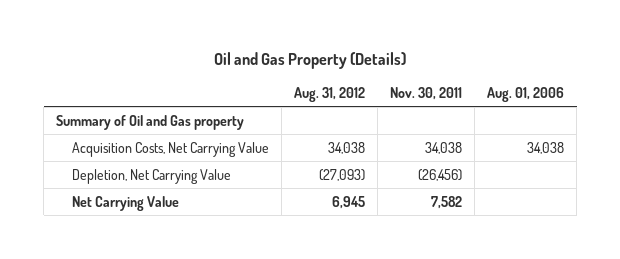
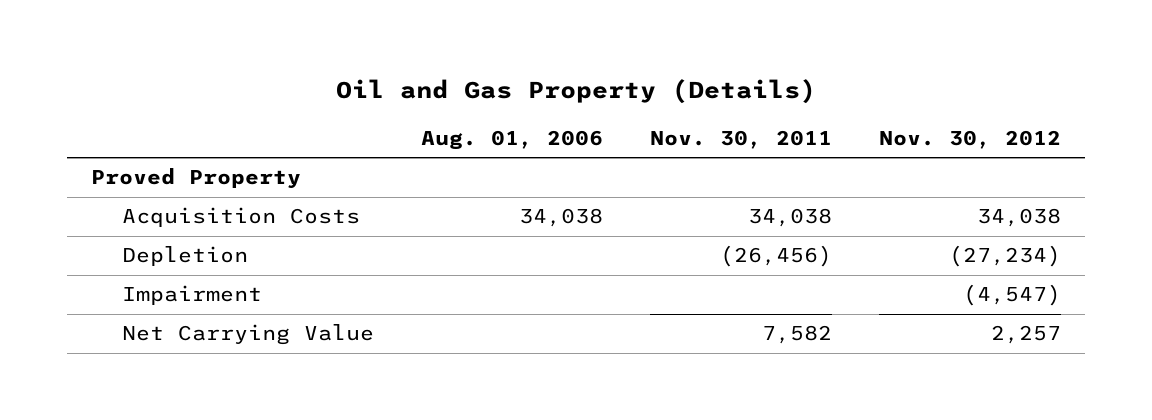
[293,86,365,102] Aug. 31, 2012 -> none
none -> [879,129,1062,149] Nov. 30, 2012
[56,114,245,130] Summary of Oil and Gas property -> none
none -> [90,168,301,190] Proved Property
[71,141,269,157] Acquisition Costs, Net Carrying Value -> [122,207,361,228] Acquisition Costs
[71,168,231,184] Depletion, Net Carrying Value -> [122,246,249,267] Depletion
none -> [122,285,263,306] Impairment

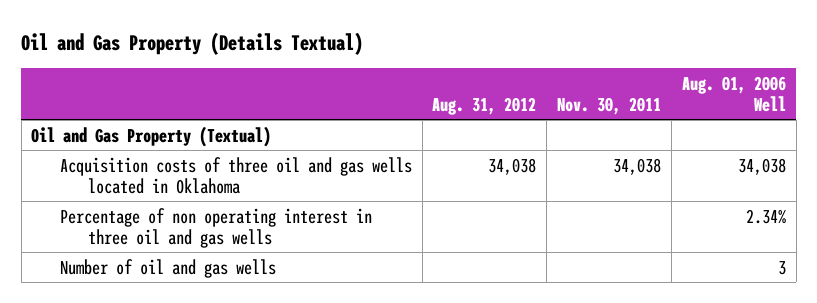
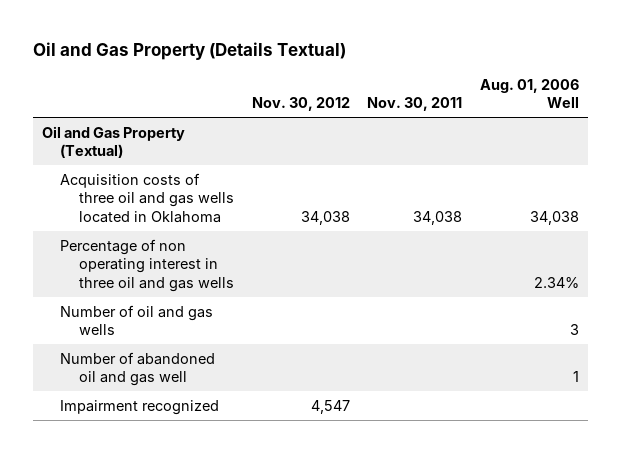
[432,96,537,115] Aug. 31, 2012 -> none
none -> [251,97,350,112] Nov. 30, 2012
none -> [60,351,216,387] Number of abandoned oil and gas well
none -> [60,399,220,415] Impairment recognized

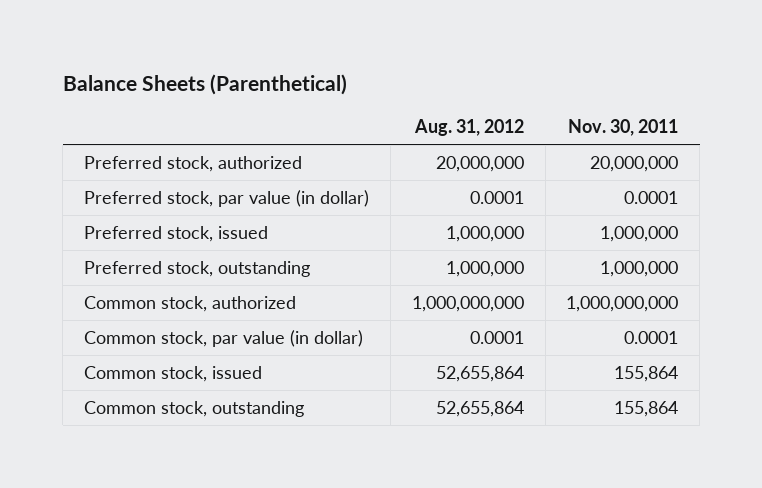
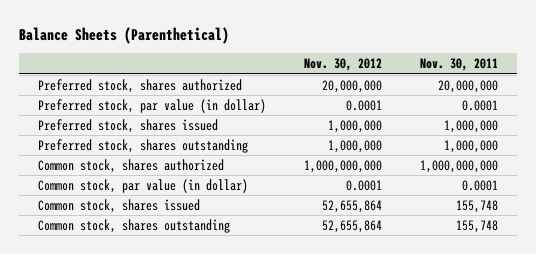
[413,119,524,137] Aug. 31, 2012 -> none
none -> [304,58,383,72] Nov. 30, 2012
[83,156,302,173] Preferred stock, authorized -> [37,78,242,93] Preferred stock, shares authorized
[83,226,268,243] Preferred stock, issued -> [37,118,218,133] Preferred stock, shares issued
[83,261,310,278] Preferred stock, outstanding -> [37,138,248,153] Preferred stock, shares outstanding
[83,296,296,313] Common stock, authorized -> [37,158,224,173] Common stock, shares authorized
[83,366,262,383] Common stock, issued -> [37,198,200,213] Common stock, shares issued
[614,366,679,383] 155,864 -> [456,199,499,213] 155,748
[83,401,304,418] Common stock, outstanding -> [37,218,230,233] Common stock, shares outstanding
[614,401,679,418] 155,864 -> [456,219,499,233] 155,748

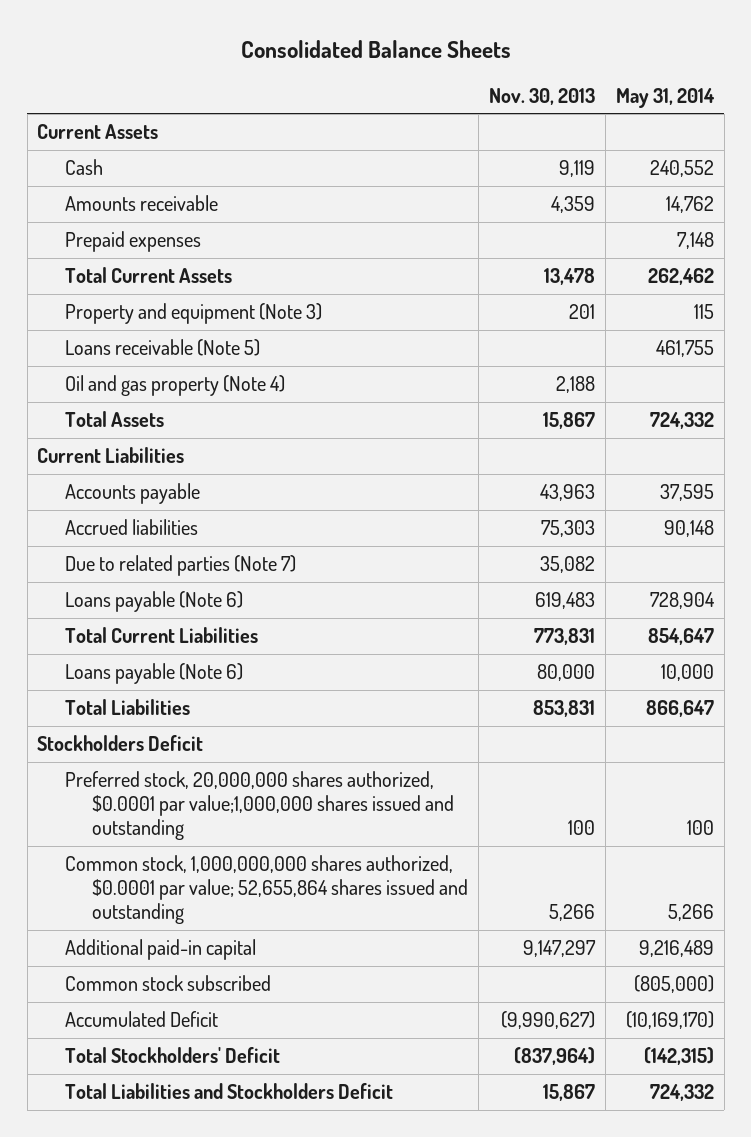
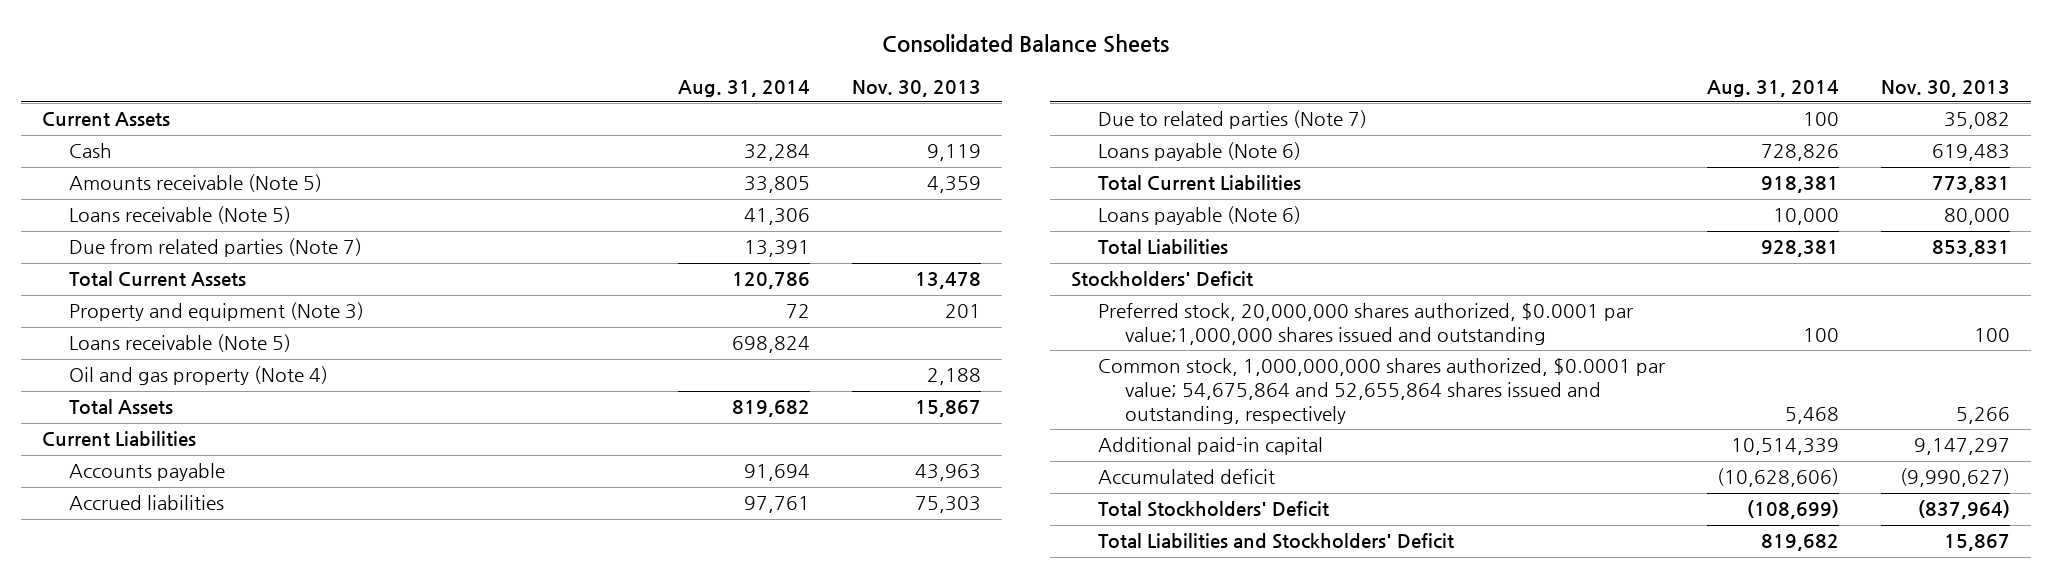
[615,87,715,108] May 31, 2014 -> none
none -> [678,79,811,97] Aug. 31, 2014
[64,231,201,253] Prepaid expenses -> none
[64,195,218,212] Amounts receivable -> [69,174,323,193] Amounts receivable (Note 5)
none -> [69,206,292,225] Loans receivable (Note 5)
none -> [69,238,363,258] Due from related parties (Note 7)
[37,735,204,752] Stockholders Deficit -> [1071,271,1254,288] Stockholders' Deficit
[64,855,468,924] Common stock, 1,000,000,000 shares authorized, $0.0001 par value; 52,655,864 shares issued and outstanding -> [1098,358,1666,424] Common stock, 1,000,000,000 shares authorized, $0.0001 par value; 54,675,864 and 52,655,864 shares issued and outstanding, respectively
[64,975,271,992] Common stock subscribed -> none
[64,1011,218,1028] Accumulated Deficit -> [1098,469,1276,485] Accumulated deficit
[64,1083,393,1100] Total Liabilities and Stockholders Deficit -> [1098,533,1455,550] Total Liabilities and Stockholders' Deficit

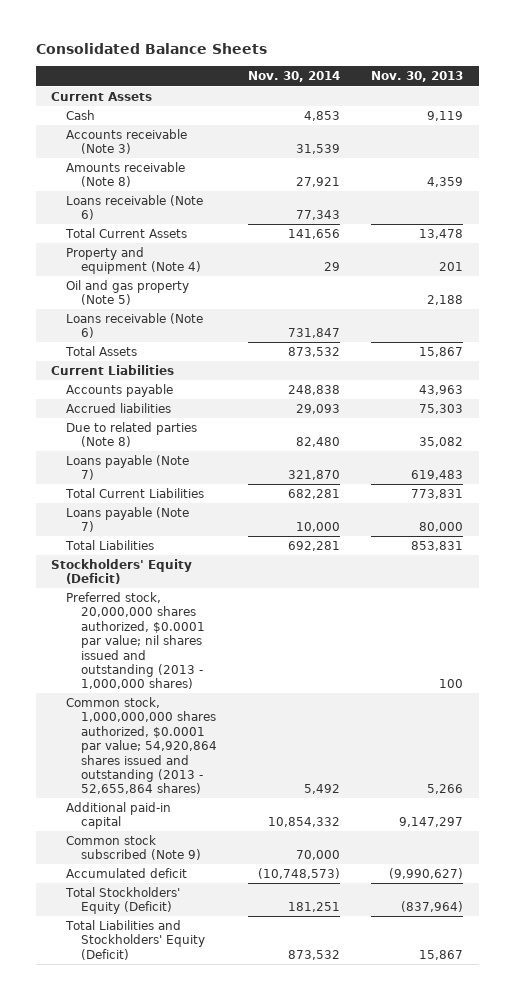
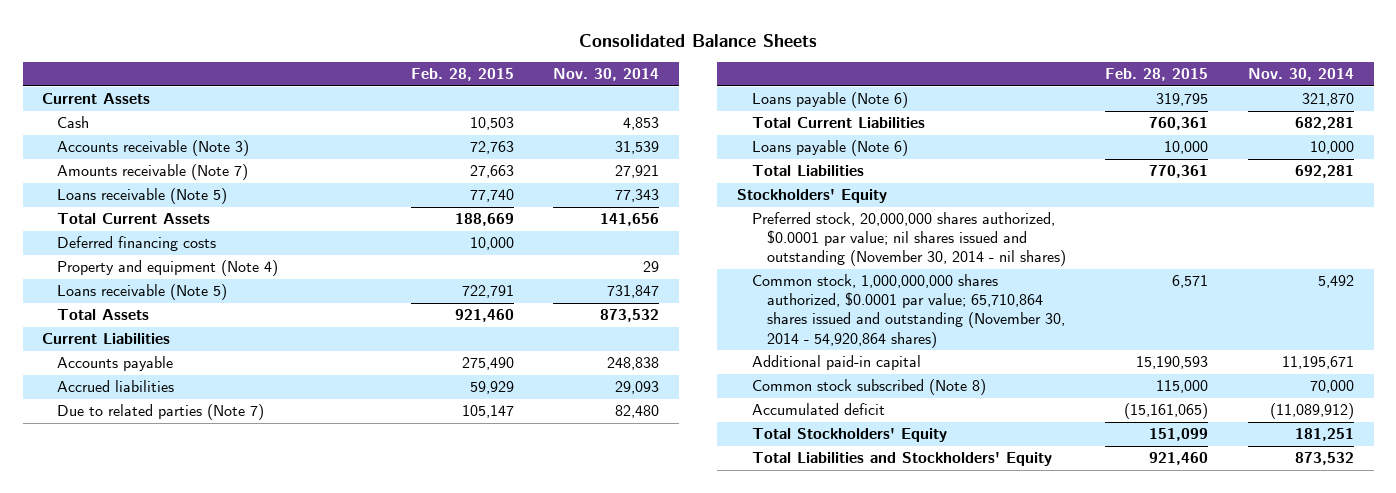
[371,71,464,83] Nov. 30, 2013 -> none
none -> [410,68,514,82] Feb. 28, 2015
[66,161,186,188] Amounts receivable (Note 8) -> [57,164,249,181] Amounts receivable (Note 7)
[66,194,204,221] Loans receivable (Note 6) -> [57,188,228,205] Loans receivable (Note 5)
none -> [57,236,217,252] Deferred financing costs
[66,279,190,306] Oil and gas property (Note 5) -> none
[66,312,204,339] Loans receivable (Note 6) -> [57,284,228,301] Loans receivable (Note 5)
[66,421,198,448] Due to related parties (Note 8) -> [57,404,265,421] Due to related parties (Note 7)
[66,454,190,481] Loans payable (Note 7) -> [752,92,909,109] Loans payable (Note 6)
[66,506,190,533] Loans payable (Note 7) -> [752,140,909,157] Loans payable (Note 6)
[51,558,193,585] Stockholders' Equity (Deficit) -> [737,189,888,204] Stockholders' Equity
[66,591,205,690] Preferred stock, 20,000,000 shares authorized, $0.0001 par value; nil shares issued and outstanding (2013 - 1,000,000 shares) -> [752,212,1066,267] Preferred stock, 20,000,000 shares authorized, $0.0001 par value; nil shares issued and outstanding (November 30, 2014 - nil shares)
[66,696,217,795] Common stock, 1,000,000,000 shares authorized, $0.0001 par value; 54,920,864 shares issued and outstanding (2013 - 52,655,864 shares) -> [752,274,1065,348] Common stock, 1,000,000,000 shares authorized, $0.0001 par value; 65,710,864 shares issued and outstanding (November 30, 2014 - 54,920,864 shares)
[268,817,341,828] 10,854,332 -> [1282,356,1355,370] 11,195,671
[66,834,201,861] Common stock subscribed (Note 9) -> [752,379,987,396] Common stock subscribed (Note 8)
[258,867,341,879] (10,748,573) -> [1270,403,1355,420] (11,089,912)
[65,886,181,915] Total Stockholders' Equity (Deficit) -> [752,428,948,443] Total Stockholders' Equity
[65,919,205,960] Total Liabilities and Stockholders' Equity (Deficit) -> [752,452,1053,467] Total Liabilities and Stockholders' Equity

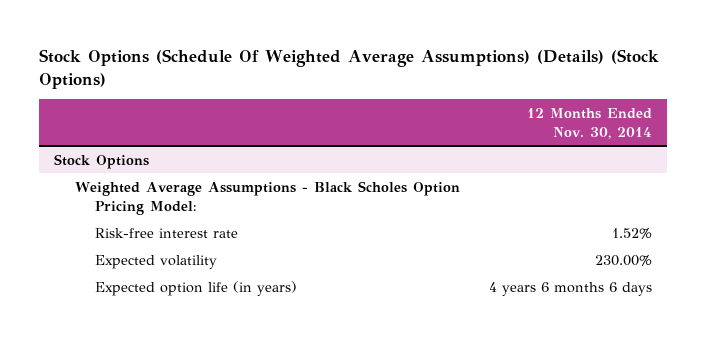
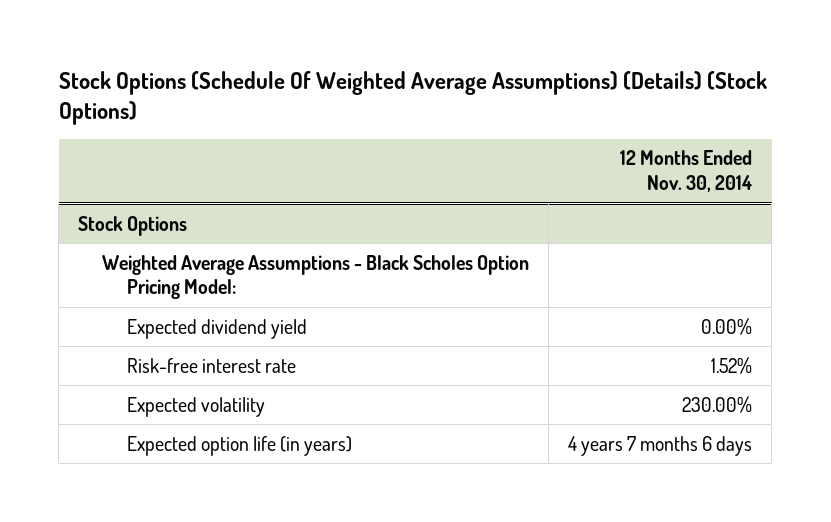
none -> [126,318,307,339] Expected dividend yield
[488,281,652,296] 4 years 6 months 6 days -> [568,435,753,456] 4 years 7 months 6 days

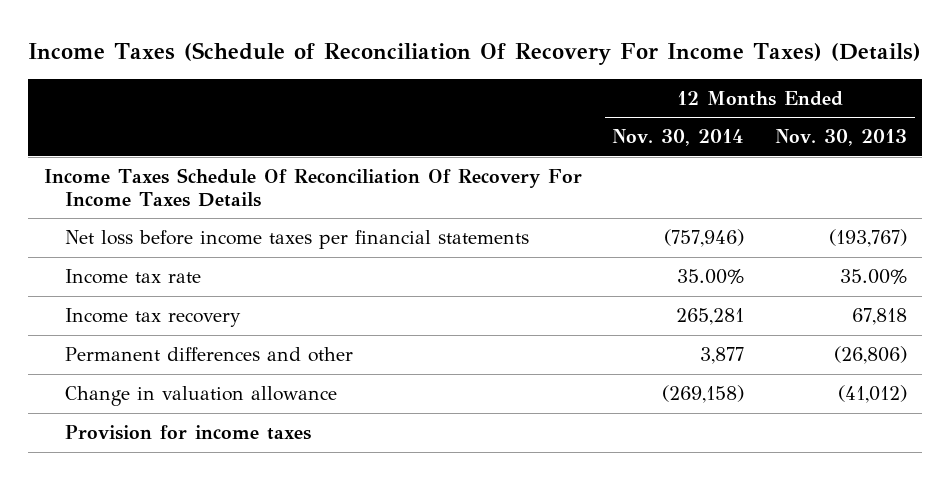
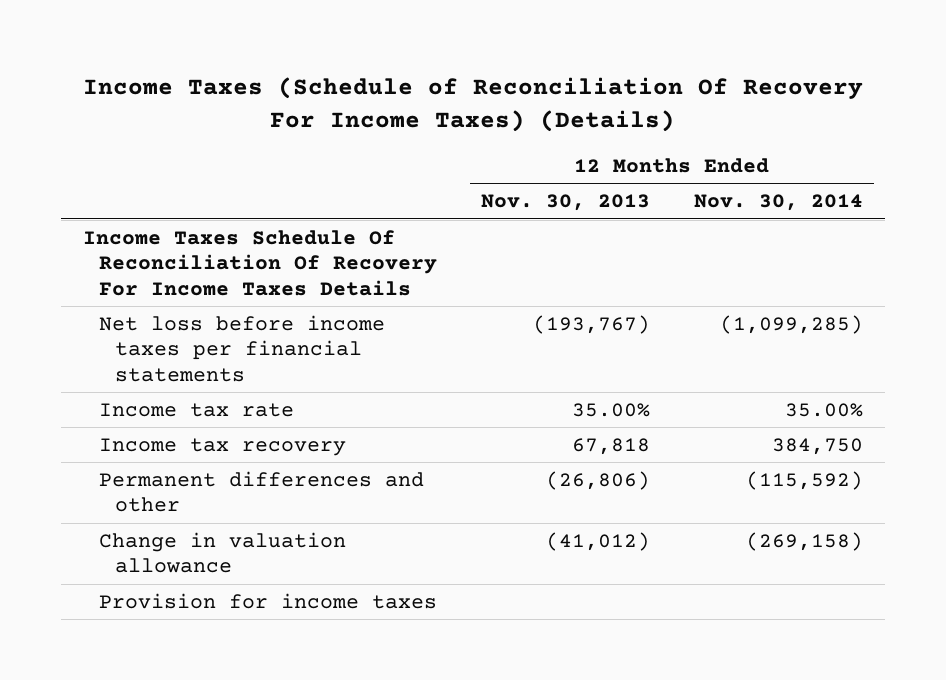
[664,229,745,248] (757,946) -> [719,314,863,334] (1,099,285)
[676,308,745,326] 265,281 -> [771,437,863,455] 384,750
[700,347,745,365] 3,877 -> [745,470,863,490] (115,592)

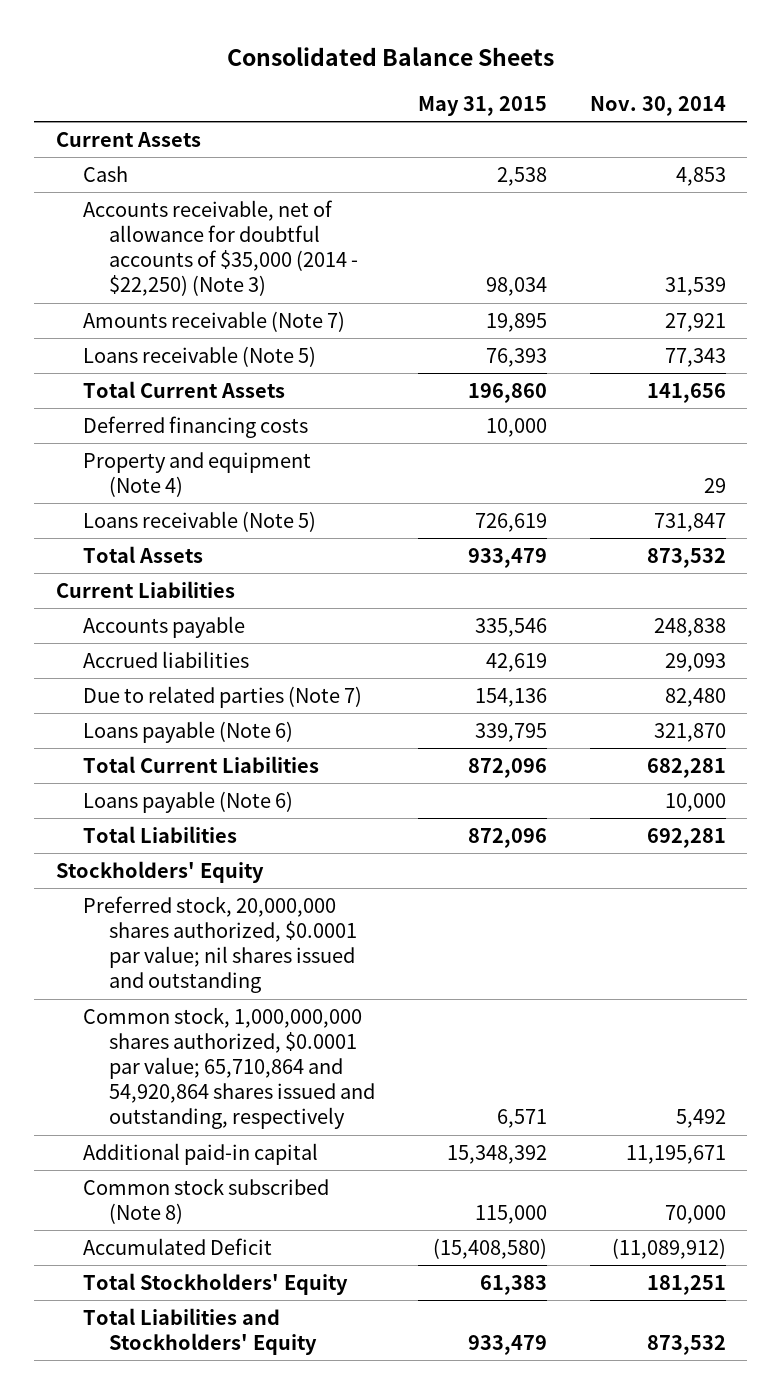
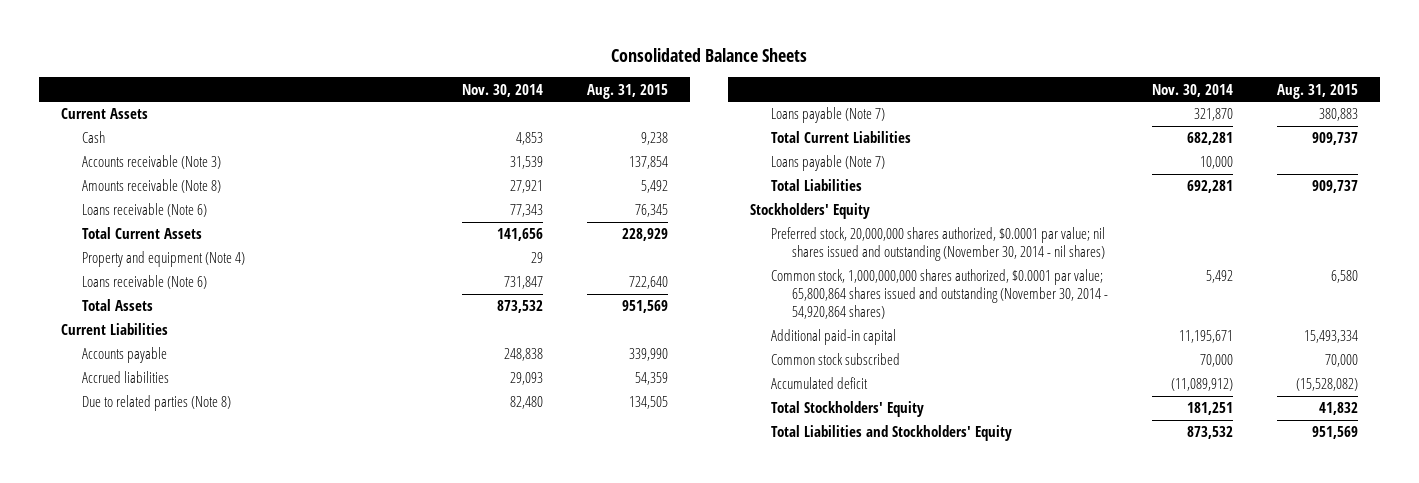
[418,96,548,117] May 31, 2015 -> none
none -> [587,83,669,99] Aug. 31, 2015
[82,200,359,297] Accounts receivable, net of allowance for doubtful accounts of $35,000 (2014 - $22,250) (Note 3) -> [81,155,221,170] Accounts receivable (Note 3)
[82,311,345,333] Amounts receivable (Note 7) -> [81,179,221,194] Amounts receivable (Note 8)
[82,346,316,368] Loans receivable (Note 5) -> [81,203,207,218] Loans receivable (Note 6)
[82,416,308,439] Deferred financing costs -> none
[82,511,316,533] Loans receivable (Note 5) -> [81,275,207,290] Loans receivable (Note 6)
[82,686,362,709] Due to related parties (Note 7) -> [81,395,231,412] Due to related parties (Note 8)
[82,721,293,744] Loans payable (Note 6) -> [770,107,885,124] Loans payable (Note 7)
[82,791,293,814] Loans payable (Note 6) -> [770,155,885,172] Loans payable (Note 7)
[82,896,358,994] Preferred stock, 20,000,000 shares authorized, $0.0001 par value; nil shares issued and outstanding -> [770,227,1105,262] Preferred stock, 20,000,000 shares authorized, $0.0001 par value; nil shares issued and outstanding (November 30, 2014 - nil shares)
[82,1007,376,1130] Common stock, 1,000,000,000 shares authorized, $0.0001 par value; 65,710,864 and 54,920,864 shares issued and outstanding, respectively -> [770,269,1108,320] Common stock, 1,000,000,000 shares authorized, $0.0001 par value; 65,800,864 shares issued and outstanding (November 30, 2014 - 54,920,864 shares)
[82,1178,329,1225] Common stock subscribed (Note 8) -> [770,353,900,366] Common stock subscribed
[82,1238,272,1256] Accumulated Deficit -> [770,377,868,390] Accumulated deficit

